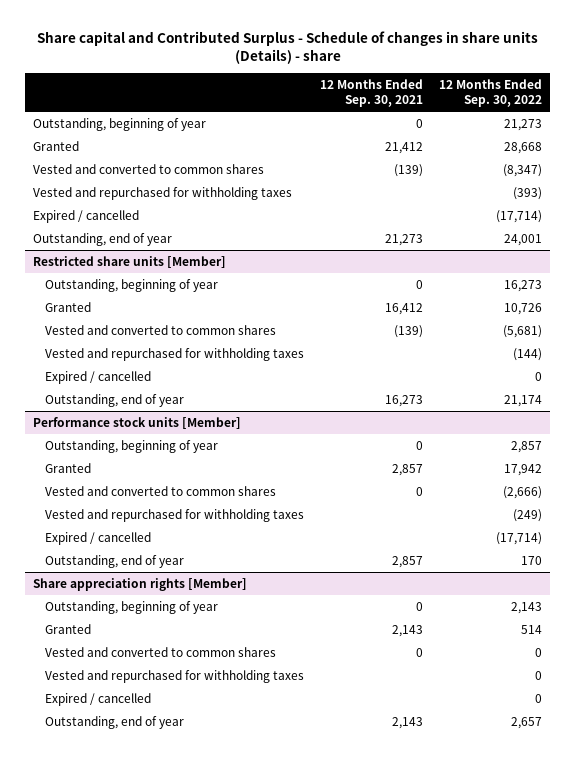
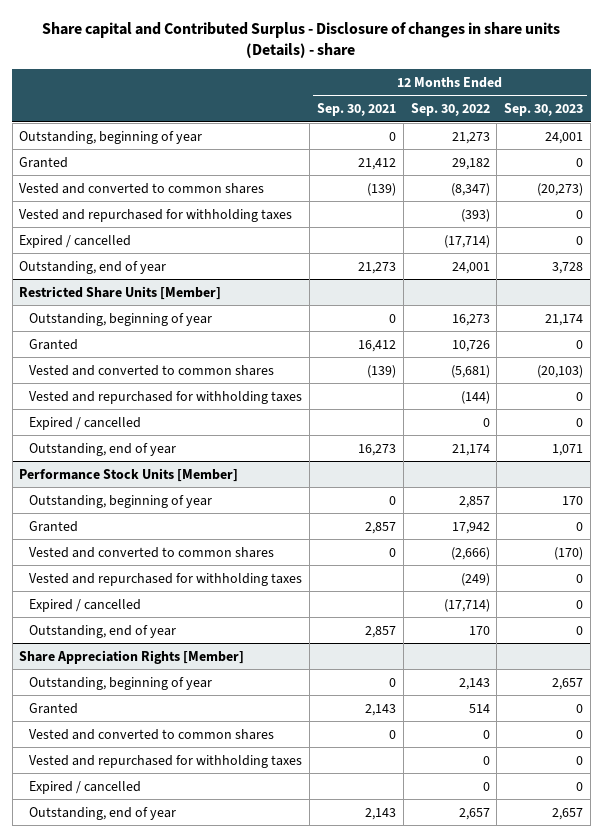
[36,30,538,65] Share capital and Contributed Surplus - Schedule of changes in share units (Details) - share -> [42,21,561,59] Share capital and Contributed Surplus - Disclosure of changes in share units (Details) - share
none -> [504,103,584,117] Sep. 30, 2023
[504,141,543,154] 28,668 -> [451,157,490,170] 29,182
[32,255,226,268] Restricted share units [Member] -> [19,285,222,300] Restricted Share Units [Member]
[32,416,241,429] Performance stock units [Member] -> [19,467,239,482] Performance Stock Units [Member]
[32,577,247,591] Share appreciation rights [Member] -> [19,649,245,664] Share Appreciation Rights [Member]

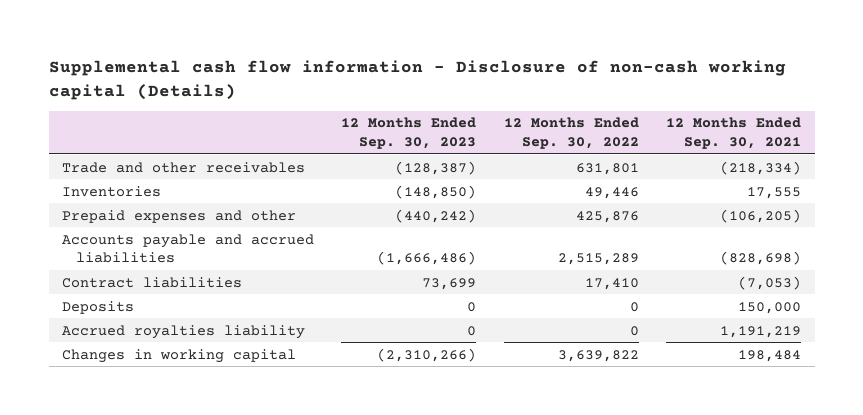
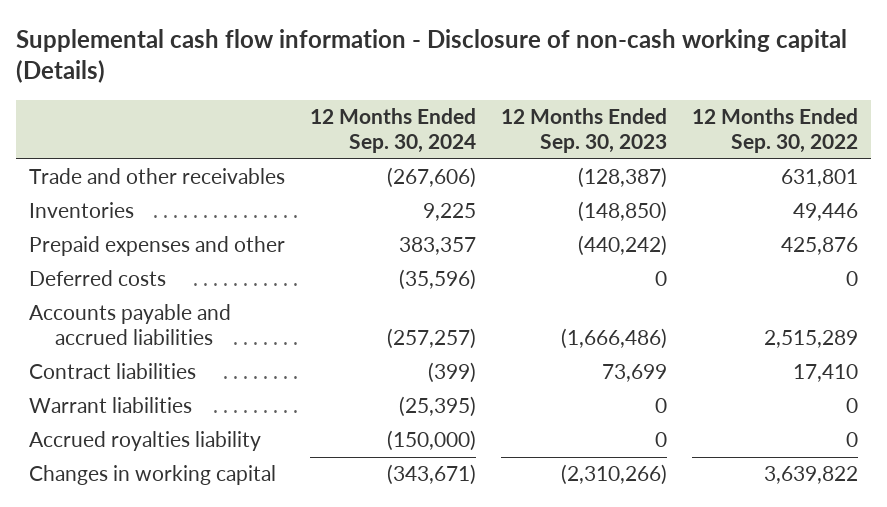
[665,117,801,150] 12 Months Ended Sep. 30, 2021 -> none
none -> [310,108,477,153] 12 Months Ended Sep. 30, 2024
none -> [28,270,166,287] Deferred costs
[62,300,135,314] Deposits -> none
none -> [28,397,192,414] Warrant liabilities

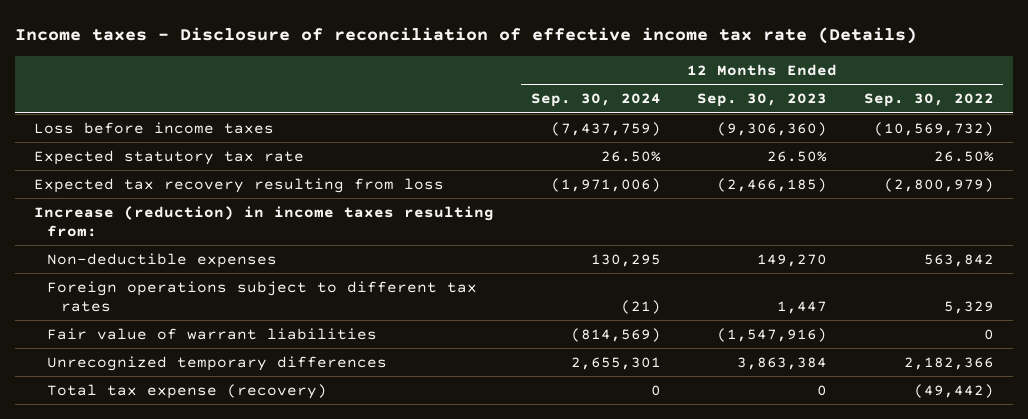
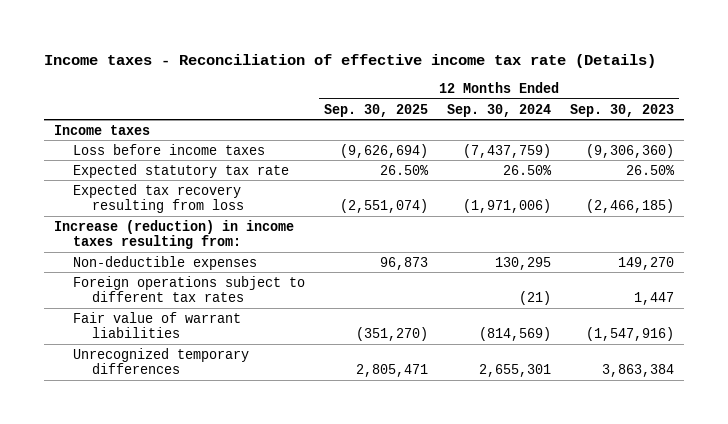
[15,27,918,45] Income taxes - Disclosure of reconciliation of effective income tax rate (Details) -> [44,54,657,69] Income taxes - Reconciliation of effective income tax rate (Details)
[864,93,995,108] Sep. 30, 2022 -> none
none -> [324,103,429,117] Sep. 30, 2025
none -> [53,124,150,135] Income taxes
[47,383,328,399] Total tax expense (recovery) -> none

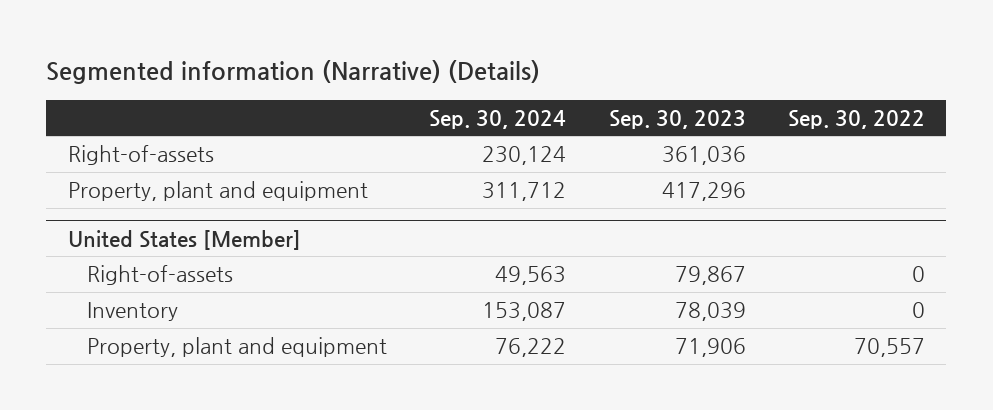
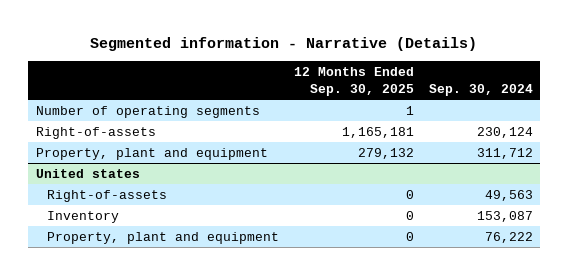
[46,59,541,84] Segmented information (Narrative) (Details) -> [90,37,478,52] Segmented information - Narrative (Details)
[608,109,746,129] Sep. 30, 2023 -> none
[788,109,926,129] Sep. 30, 2022 -> none
none -> [293,67,414,96] 12 Months Ended Sep. 30, 2025
none -> [35,105,260,118] Number of operating segments
[67,229,301,250] United States [Member] -> [35,168,140,178] United states

